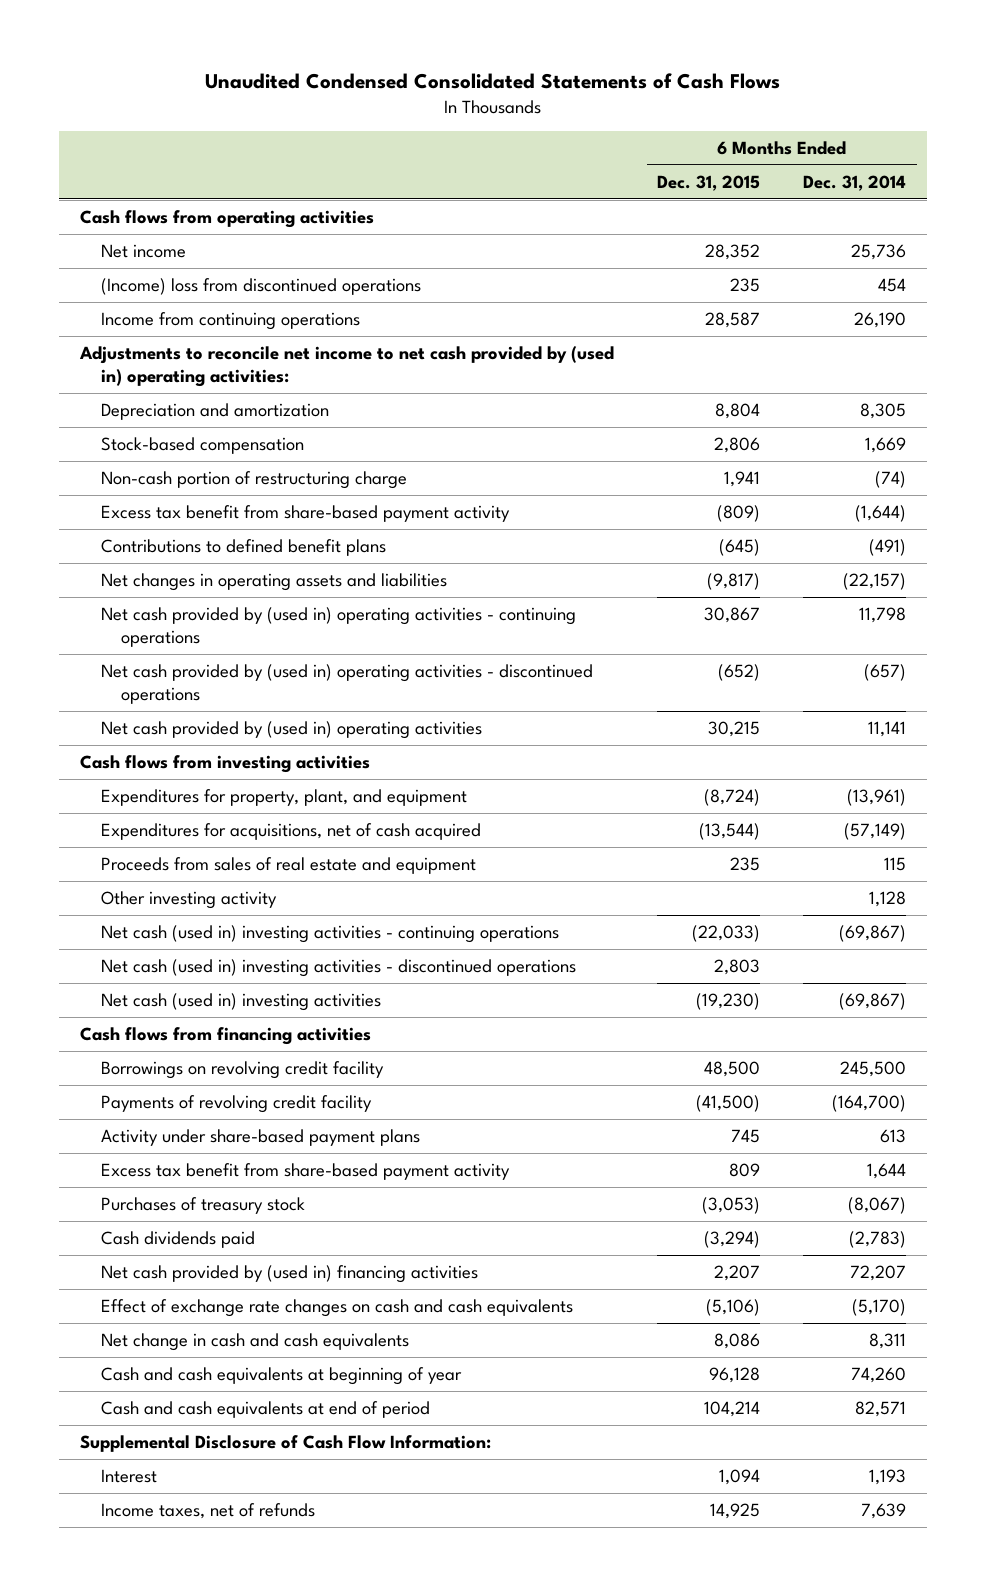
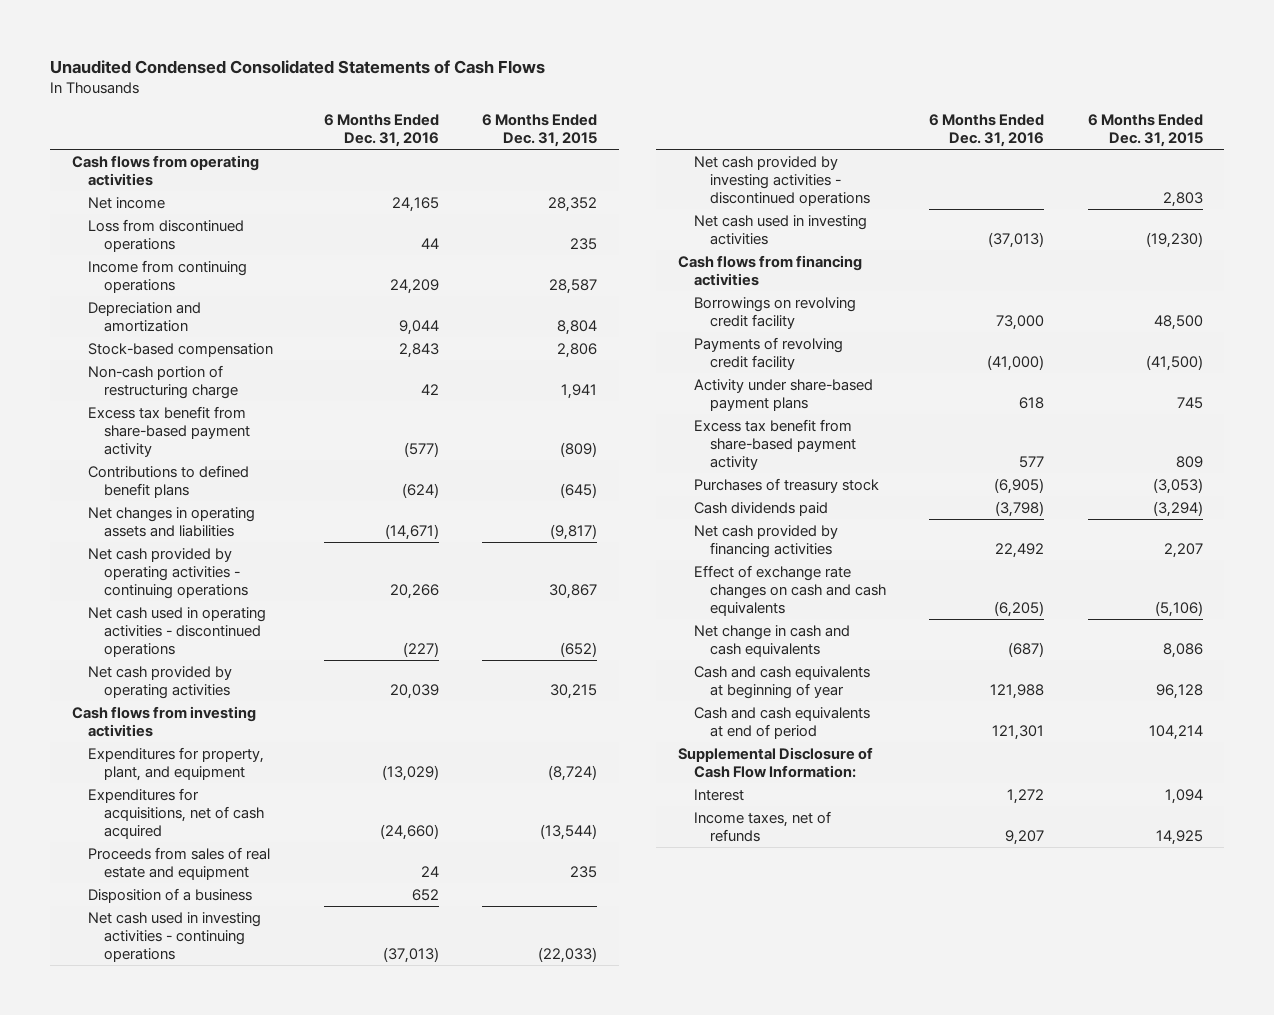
[802,174,906,191] Dec. 31, 2014 -> none
none -> [323,113,439,147] 6 Months Ended Dec. 31, 2016
[100,277,421,295] (Income) loss from discontinued operations -> [87,218,244,252] Loss from discontinued operations
[79,345,615,388] Adjustments to reconcile net income to net cash provided by (used in) operating activities: -> none
[100,606,576,648] Net cash provided by (used in) operating activities - continuing operations -> [87,547,249,599] Net cash provided by operating activities - continuing operations
[100,663,593,705] Net cash provided by (used in) operating activities - discontinued operations -> [87,606,266,657] Net cash used in operating activities - discontinued operations
[100,720,482,739] Net cash provided by (used in) operating activities -> [87,665,232,699] Net cash provided by operating activities
[100,890,277,909] Other investing activity -> none
none -> [87,887,252,903] Disposition of a business
[100,924,559,943] Net cash (used in) investing activities - continuing operations -> [87,911,261,962] Net cash used in investing activities - continuing operations
[100,958,576,977] Net cash (used in) investing activities - discontinued operations -> [693,155,870,206] Net cash provided by investing activities - discontinued operations
[100,992,381,1011] Net cash (used in) investing activities -> [693,214,867,245] Net cash used in investing activities
[100,1264,478,1283] Net cash provided by (used in) financing activities -> [693,524,838,558] Net cash provided by financing activities

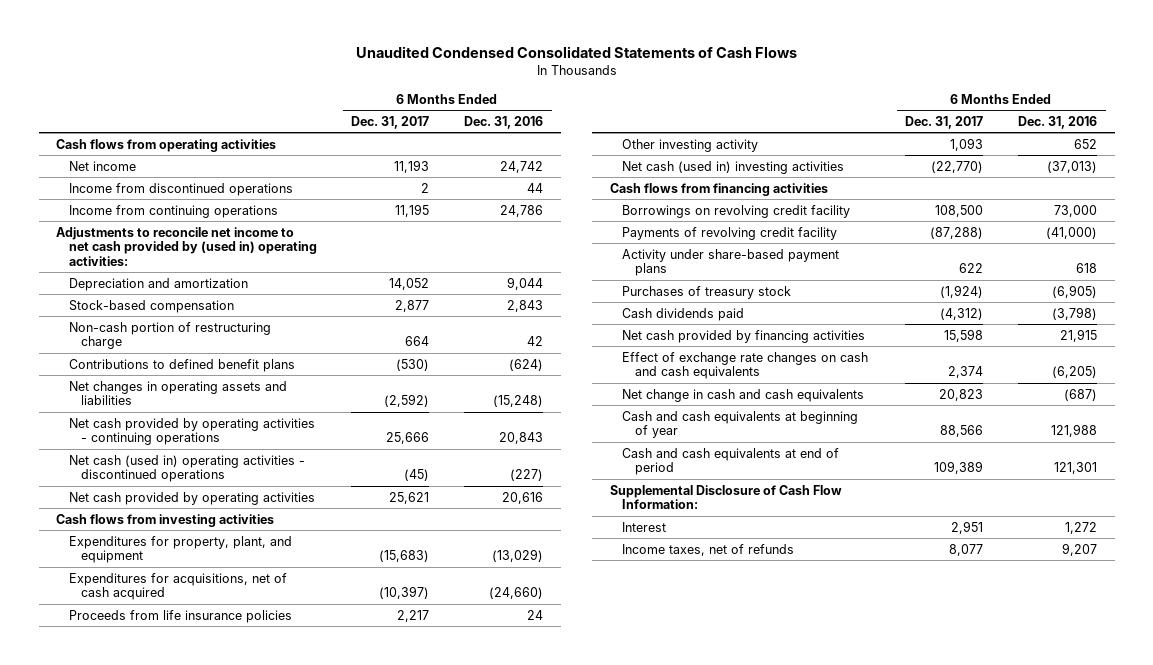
[481,113,597,147] 6 Months Ended Dec. 31, 2015 -> none
none -> [351,115,430,129] Dec. 31, 2017
[391,196,439,212] 24,165 -> [500,160,544,173] 24,742
[87,218,244,252] Loss from discontinued operations -> [68,182,293,196] Income from discontinued operations
[389,278,439,294] 24,209 -> [500,204,544,217] 24,786
none -> [55,226,317,267] Adjustments to reconcile net income to net cash provided by (used in) operating activities:
[87,405,251,457] Excess tax benefit from share-based payment activity -> none
[384,523,439,540] (14,671) -> [493,395,544,408] (15,248)
[389,583,439,599] 20,266 -> [499,432,544,445] 20,843
[87,606,266,657] Net cash used in operating activities - discontinued operations -> [68,454,305,483] Net cash (used in) operating activities - discontinued operations
[389,683,439,699] 20,039 -> [502,491,544,504] 20,616
[87,846,270,880] Proceeds from sales of real estate and equipment -> none
[693,155,870,206] Net cash provided by investing activities - discontinued operations -> none
[693,214,867,245] Net cash used in investing activities -> none
none -> [68,609,292,623] Proceeds from life insurance policies
[87,887,252,903] Disposition of a business -> [622,138,759,152] Other investing activity
[87,911,261,962] Net cash used in investing activities - continuing operations -> [622,160,845,174] Net cash (used in) investing activities
[693,418,856,470] Excess tax benefit from share-based payment activity -> none
[995,542,1045,558] 22,492 -> [1060,328,1098,342] 21,915

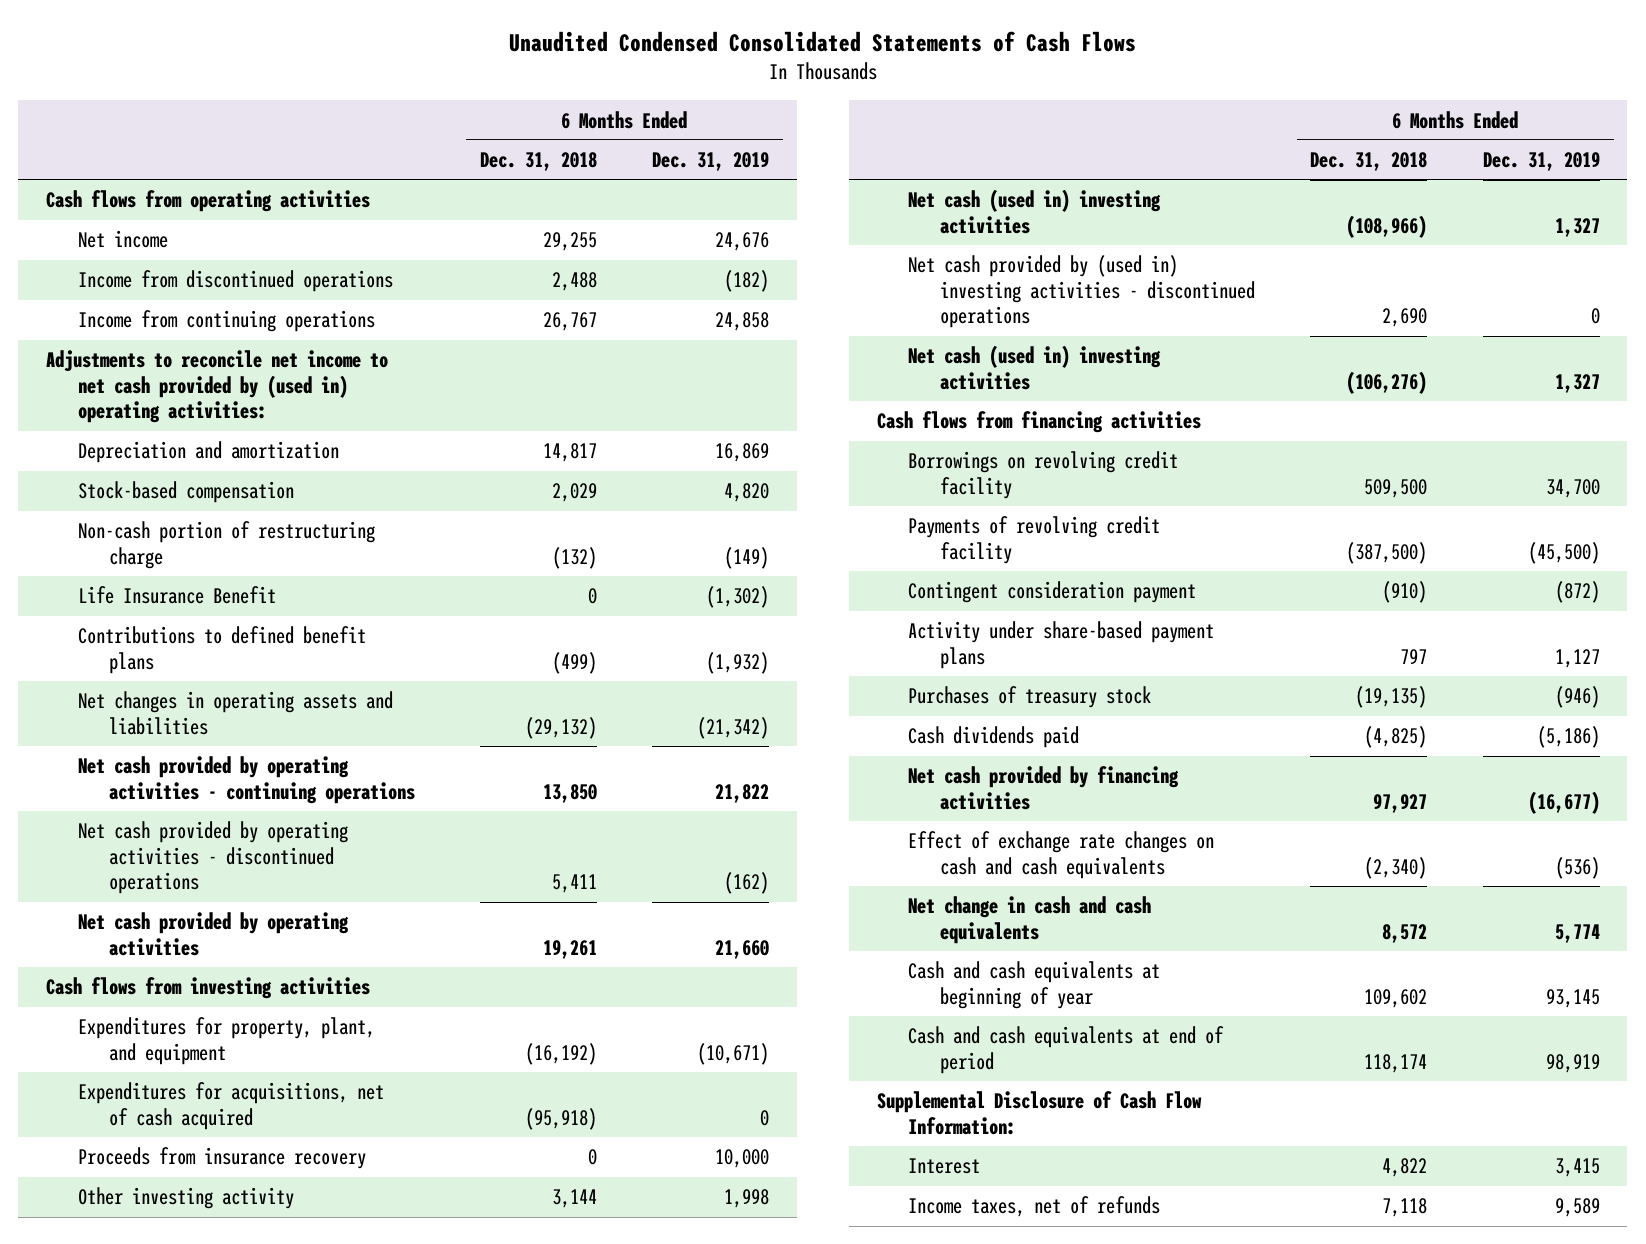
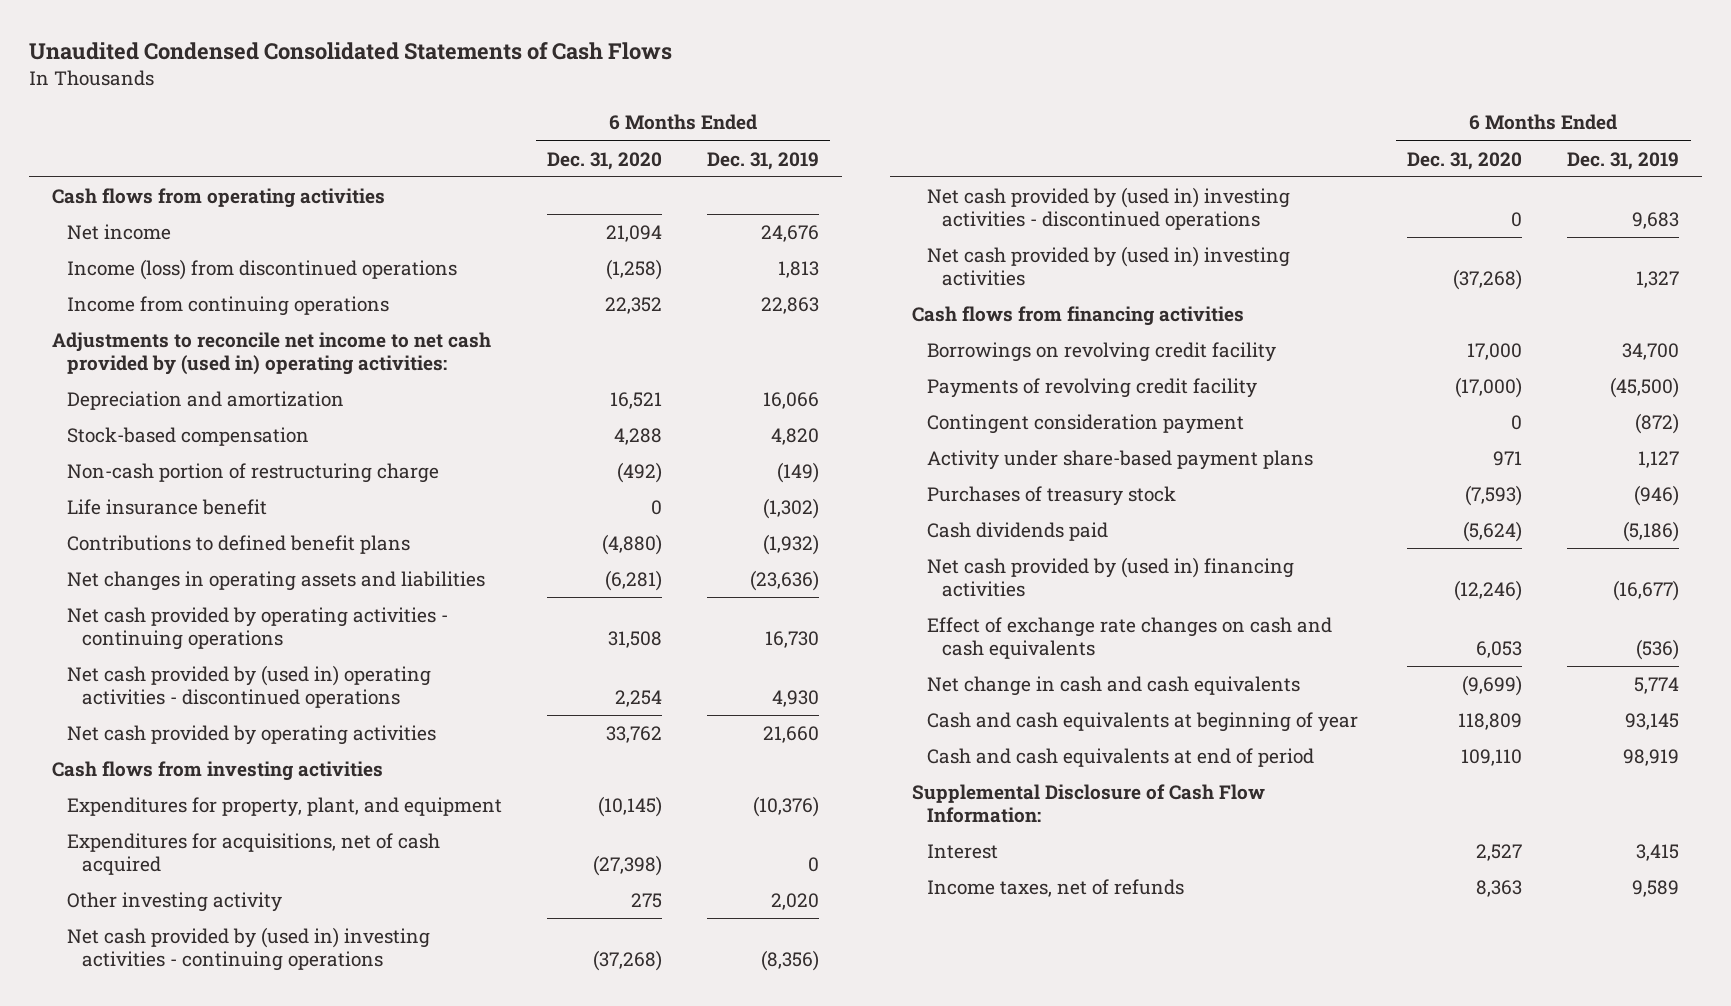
[479,152,597,172] Dec. 31, 2018 -> none
none -> [546,151,662,170] Dec. 31, 2020
[77,270,393,293] Income from discontinued operations -> [66,259,457,281] Income (loss) from discontinued operations
[723,270,769,293] (182) -> [778,261,820,279] 1,813
[714,312,769,332] 24,858 -> [761,297,820,315] 22,863
[714,443,769,463] 16,869 -> [763,392,820,410] 16,066
[77,586,276,605] Life Insurance Benefit -> [66,499,267,516] Life insurance benefit
[696,716,769,739] (21,342) -> [750,570,820,592] (23,636)
[714,783,769,803] 21,822 -> [765,631,820,649] 16,730
[77,821,348,895] Net cash provided by operating activities - discontinued operations -> [66,665,431,709] Net cash provided by (used in) operating activities - discontinued operations
[723,872,769,895] (162) -> [772,690,820,708] 4,930
[696,1042,769,1065] (10,671) -> [753,796,820,818] (10,376)
[77,1147,366,1170] Proceeds from insurance recovery -> none
[723,1189,769,1209] 1,998 -> [771,893,820,911] 2,020
[908,189,1162,234] Net cash (used in) investing activities -> [66,927,430,972] Net cash provided by (used in) investing activities - continuing operations
[1554,217,1600,237] 1,327 -> [761,950,820,972] (8,356)
[1590,308,1600,325] 0 -> [1632,212,1680,230] 9,683
[908,345,1162,390] Net cash (used in) investing activities -> [927,246,1291,287] Net cash provided by (used in) investing activities
[908,766,1180,810] Net cash provided by financing activities -> [927,557,1295,598] Net cash provided by (used in) financing activities

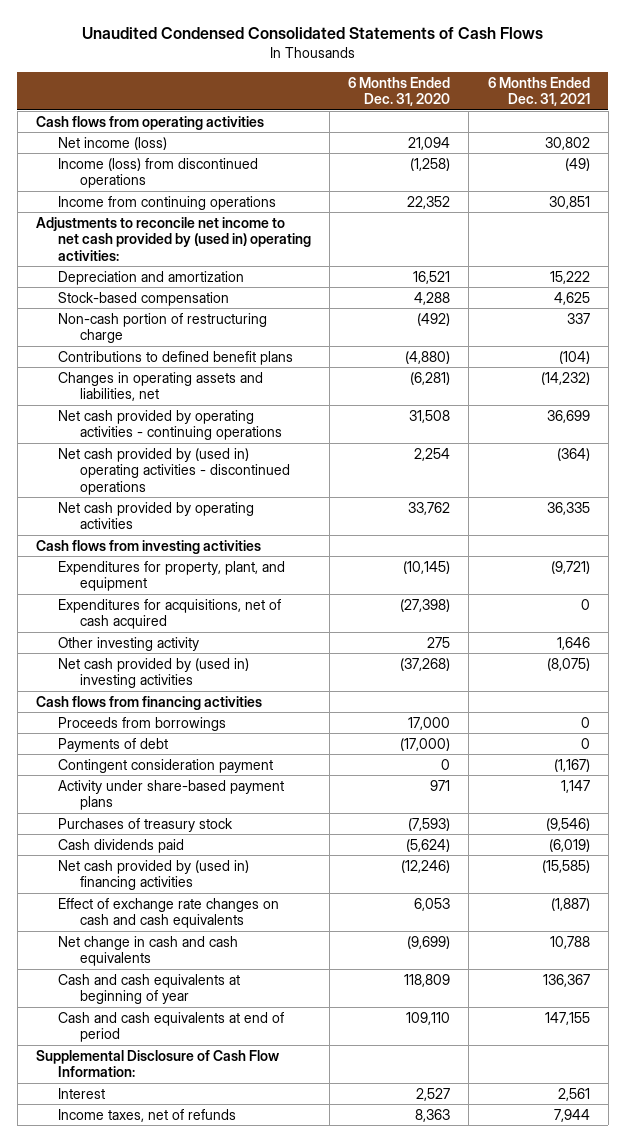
[707,151,820,170] Dec. 31, 2019 -> none
none -> [487,76,590,107] 6 Months Ended Dec. 31, 2021
[66,224,171,241] Net income -> [58,136,168,150] Net income (loss)
[66,499,267,516] Life insurance benefit -> none
[66,571,485,592] Net changes in operating assets and liabilities -> [58,371,264,402] Changes in operating assets and liabilities, net
[66,927,430,972] Net cash provided by (used in) investing activities - continuing operations -> none
[927,187,1291,231] Net cash provided by (used in) investing activities - discontinued operations -> none
[927,342,1277,363] Borrowings on revolving credit facility -> [58,716,227,731] Proceeds from borrowings
[927,378,1258,399] Payments of revolving credit facility -> [58,737,169,752] Payments of debt

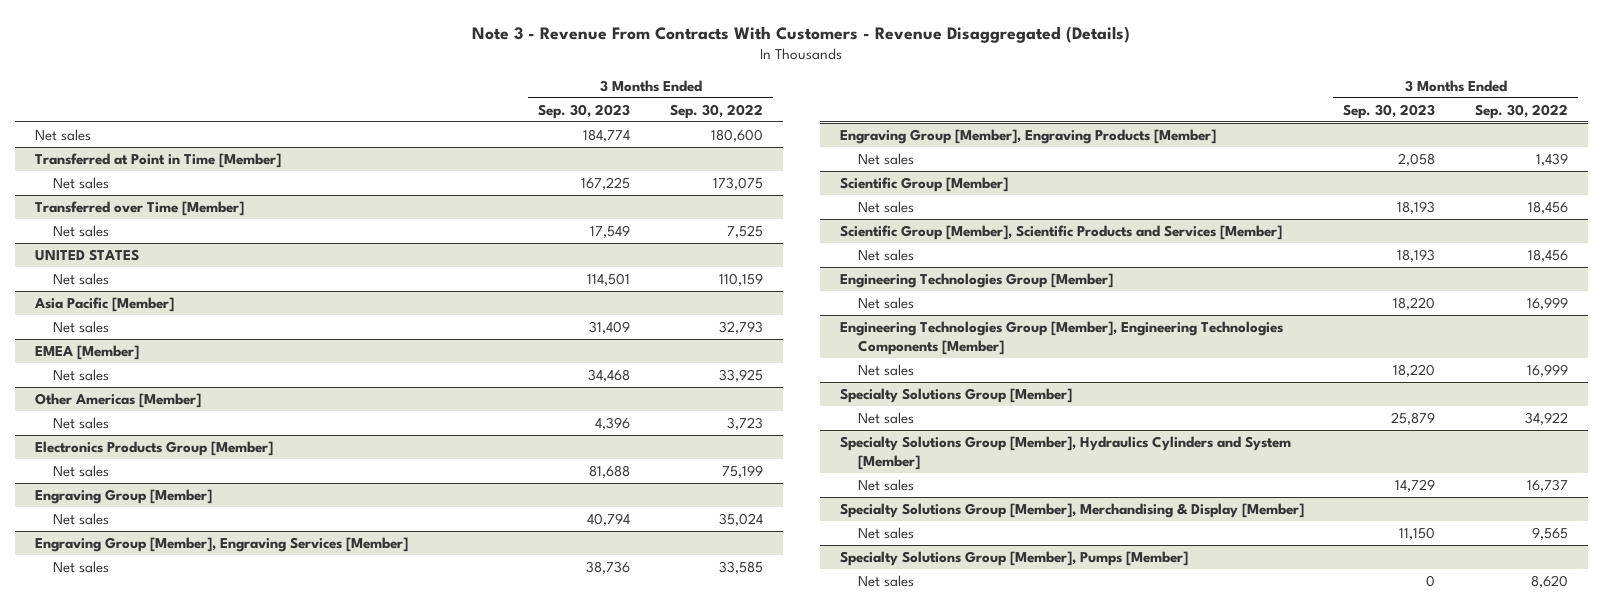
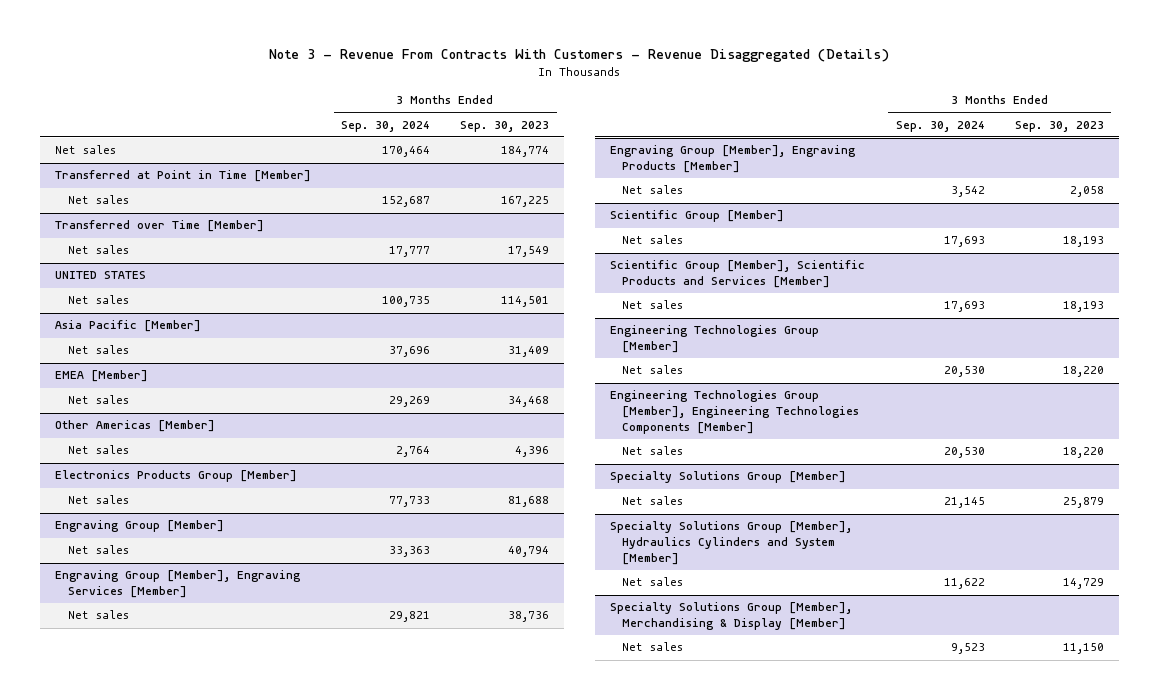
[669,103,763,119] Sep. 30, 2022 -> none
none -> [341,120,431,132] Sep. 30, 2024
[839,550,1188,566] Specialty Solutions Group [Member], Pumps [Member] -> none
[857,574,914,587] Net sales -> none

